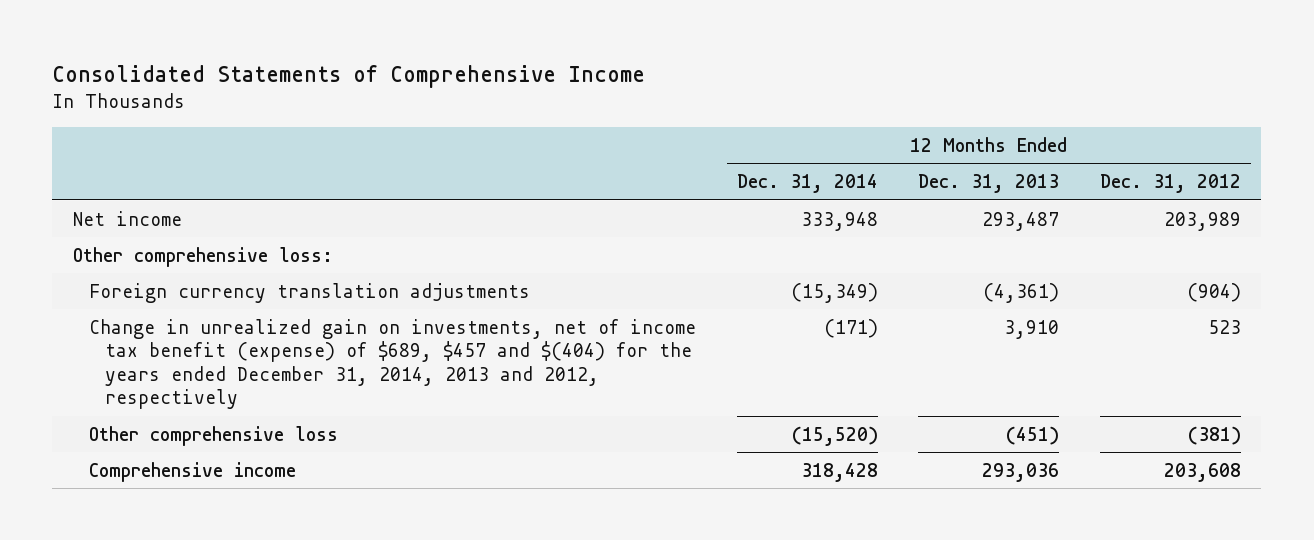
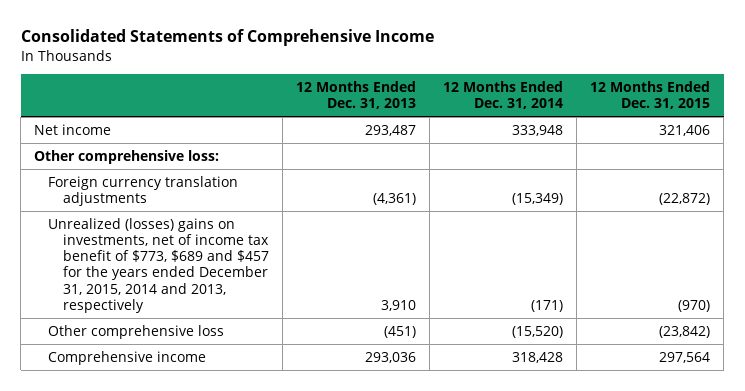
[1099,174,1241,194] Dec. 31, 2012 -> none
none -> [590,81,711,110] 12 Months Ended Dec. 31, 2015
[89,318,697,410] Change in unrealized gain on investments, net of income tax benefit (expense) of $689, $457 and $(404) for the years ended December 31, 2014, 2013 and 2012, respectively -> [48,217,269,313] Unrealized (losses) gains on investments, net of income tax benefit of $773, $689 and $457 for the years ended December 31, 2015, 2014 and 2013, respectively

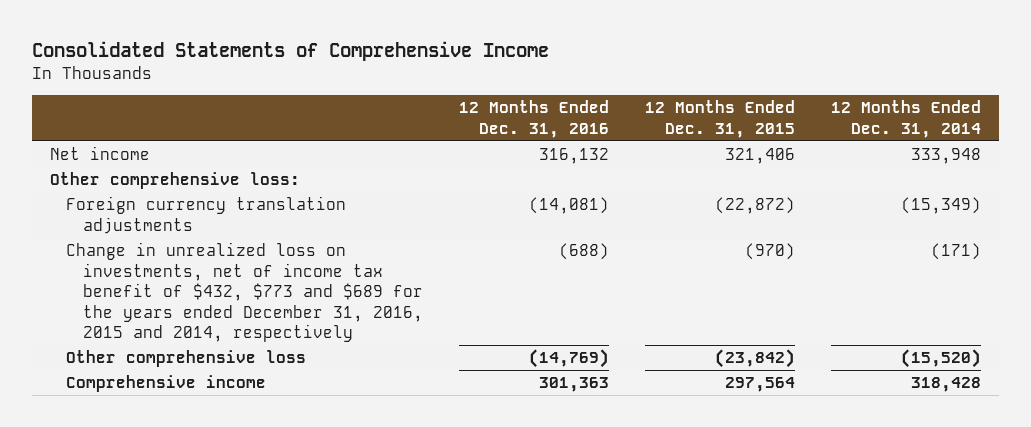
[295,81,416,110] 12 Months Ended Dec. 31, 2013 -> none
none -> [459,100,610,138] 12 Months Ended Dec. 31, 2016
[48,217,269,313] Unrealized (losses) gains on investments, net of income tax benefit of $773, $689 and $457 for the years ended December 31, 2015, 2014 and 2013, respectively -> [66,242,424,343] Change in unrealized loss on investments, net of income tax benefit of $432, $773 and $689 for the years ended December 31, 2016, 2015 and 2014, respectively

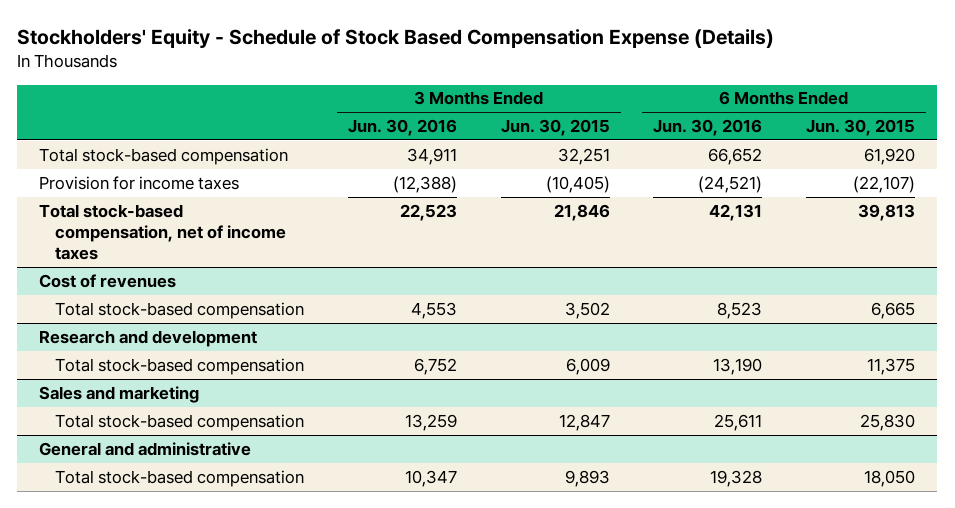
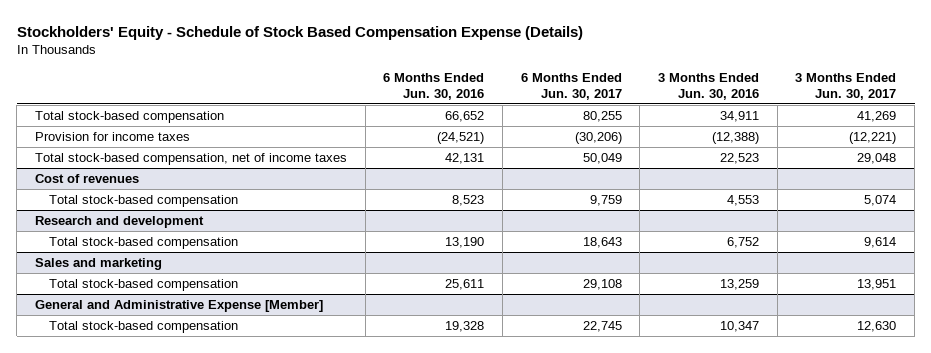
[500,118,610,136] Jun. 30, 2015 -> none
[806,118,916,136] Jun. 30, 2015 -> none
none -> [520,73,622,100] 6 Months Ended Jun. 30, 2017
none -> [795,73,897,100] 3 Months Ended Jun. 30, 2017
[39,441,252,456] General and administrative -> [34,300,323,313] General and Administrative Expense [Member]

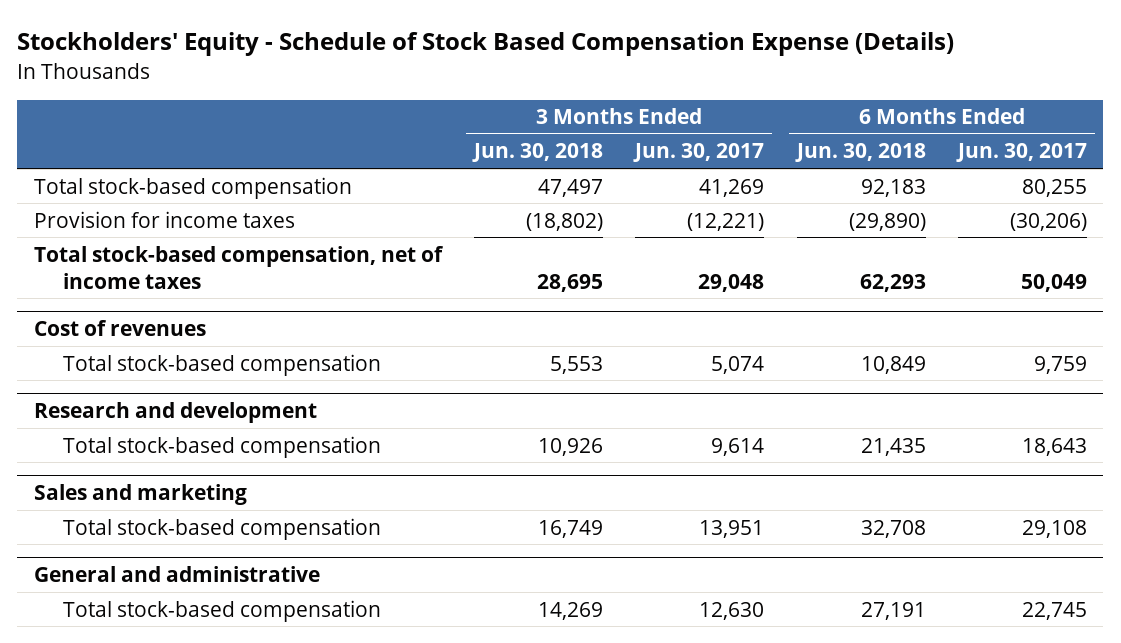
[383,73,485,100] 6 Months Ended Jun. 30, 2016 -> none
[658,73,760,100] 3 Months Ended Jun. 30, 2016 -> none
none -> [472,143,604,163] Jun. 30, 2018
none -> [794,143,926,163] Jun. 30, 2018
[34,300,323,313] General and Administrative Expense [Member] -> [33,566,320,583] General and administrative

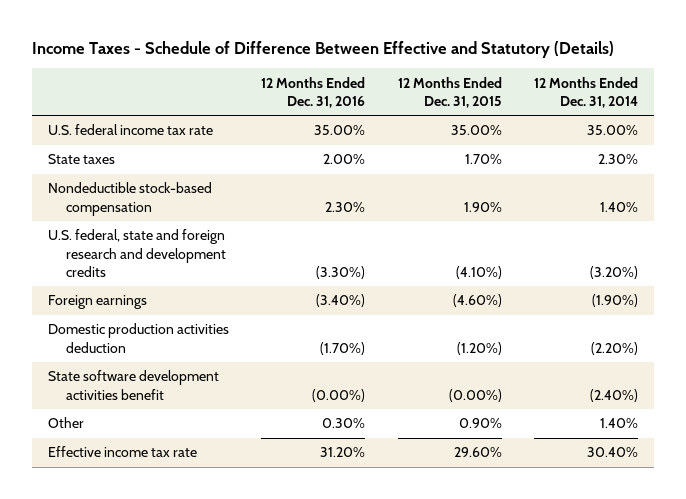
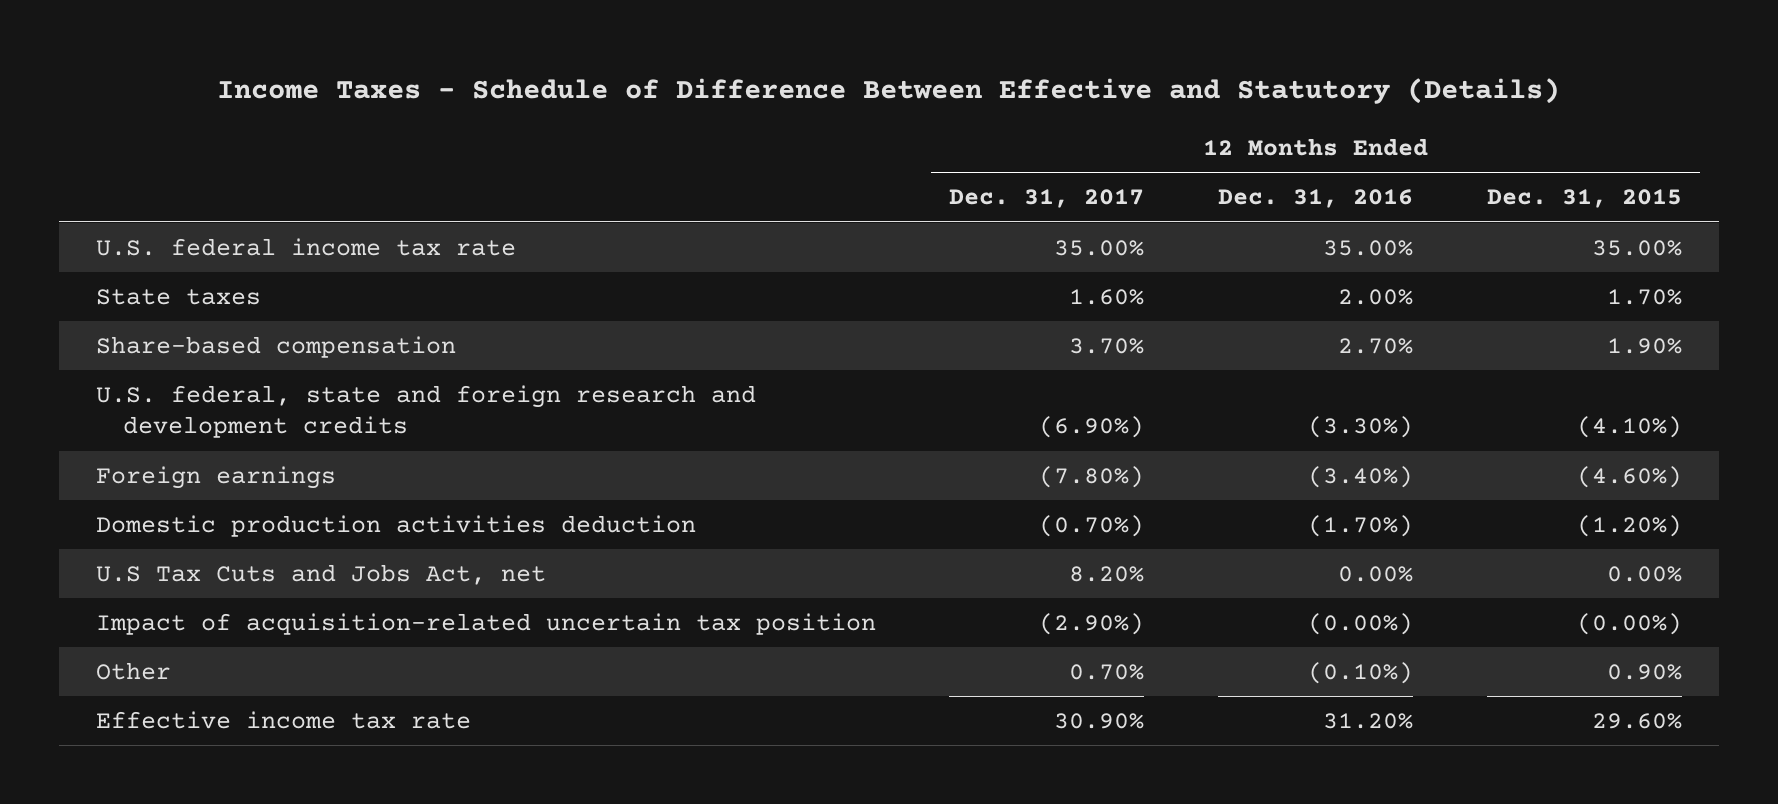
[534,76,639,108] 12 Months Ended Dec. 31, 2014 -> none
none -> [949,189,1145,209] Dec. 31, 2017
[48,182,213,216] Nondeductible stock-based compensation -> [95,335,456,358] Share-based compensation
[325,201,366,212] 2.30% -> [1338,337,1414,354] 2.70%
[48,370,220,400] State software development activities benefit -> none
none -> [95,563,546,585] U.S Tax Cuts and Jobs Act, net
none -> [95,612,876,635] Impact of acquisition-related uncertain tax position
[322,418,366,429] 0.30% -> [1308,661,1414,684] (0.10%)

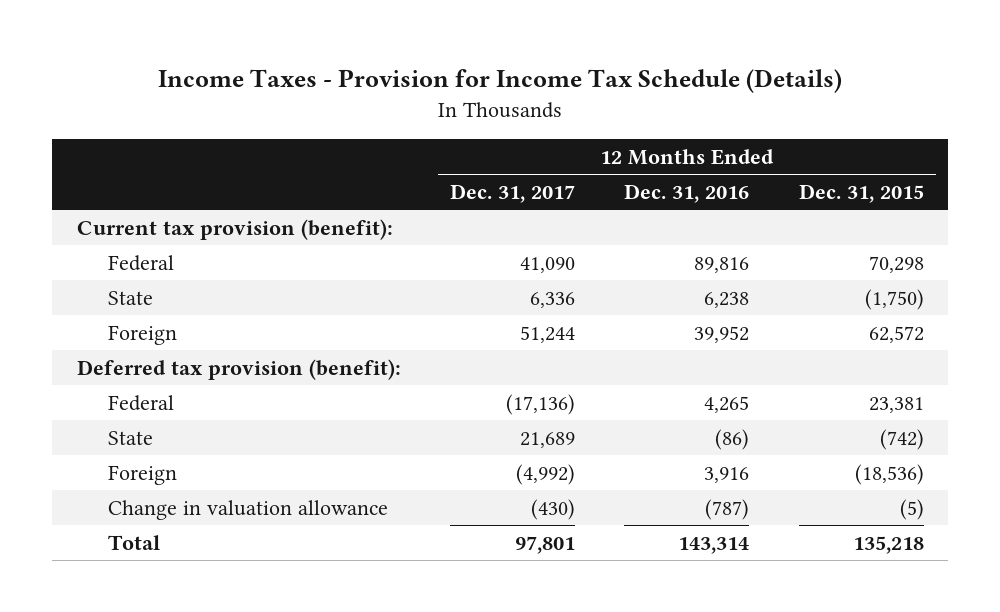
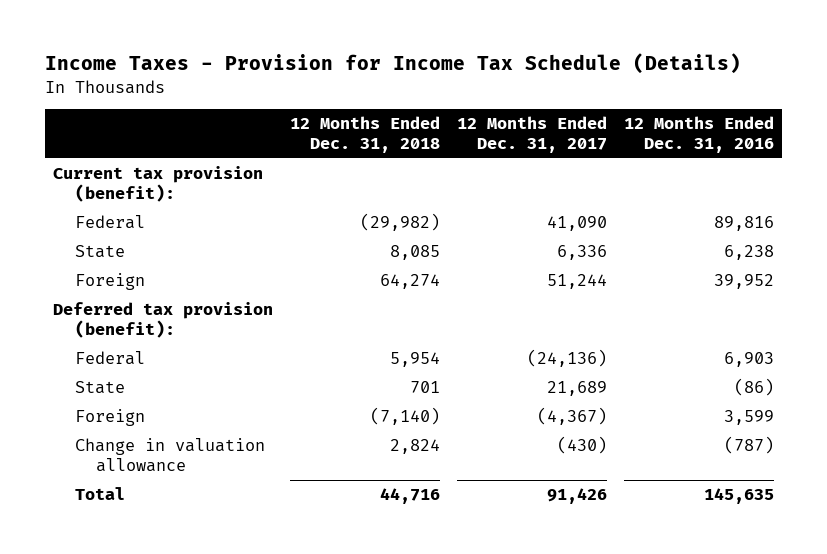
[798,184,924,204] Dec. 31, 2015 -> none
none -> [290,116,441,154] 12 Months Ended Dec. 31, 2018
[506,393,576,415] (17,136) -> [527,349,608,368] (24,136)
[704,395,750,413] 4,265 -> [723,352,774,368] 6,903
[516,463,576,485] (4,992) -> [537,407,608,426] (4,367)
[704,466,750,483] 3,916 -> [723,410,774,426] 3,599
[515,535,576,554] 97,801 -> [547,488,608,505] 91,426
[678,536,750,554] 143,314 -> [703,488,774,505] 145,635

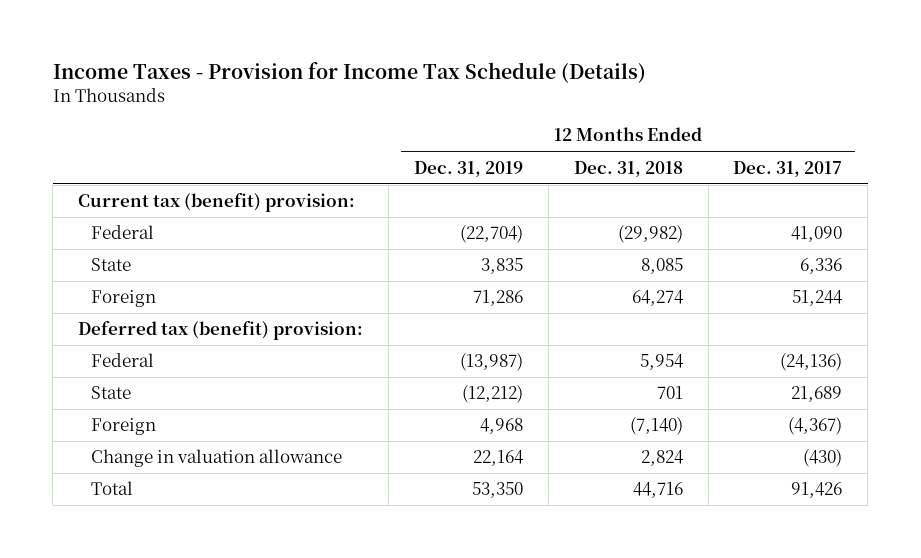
[623,116,774,154] 12 Months Ended Dec. 31, 2016 -> none
none -> [413,160,523,177] Dec. 31, 2019
[53,166,264,203] Current tax provision (benefit): -> [78,193,356,213] Current tax (benefit) provision:
[53,302,274,339] Deferred tax provision (benefit): -> [78,321,364,341] Deferred tax (benefit) provision:

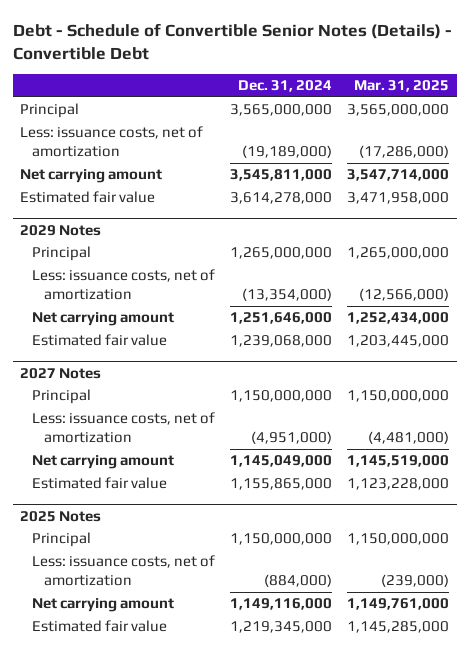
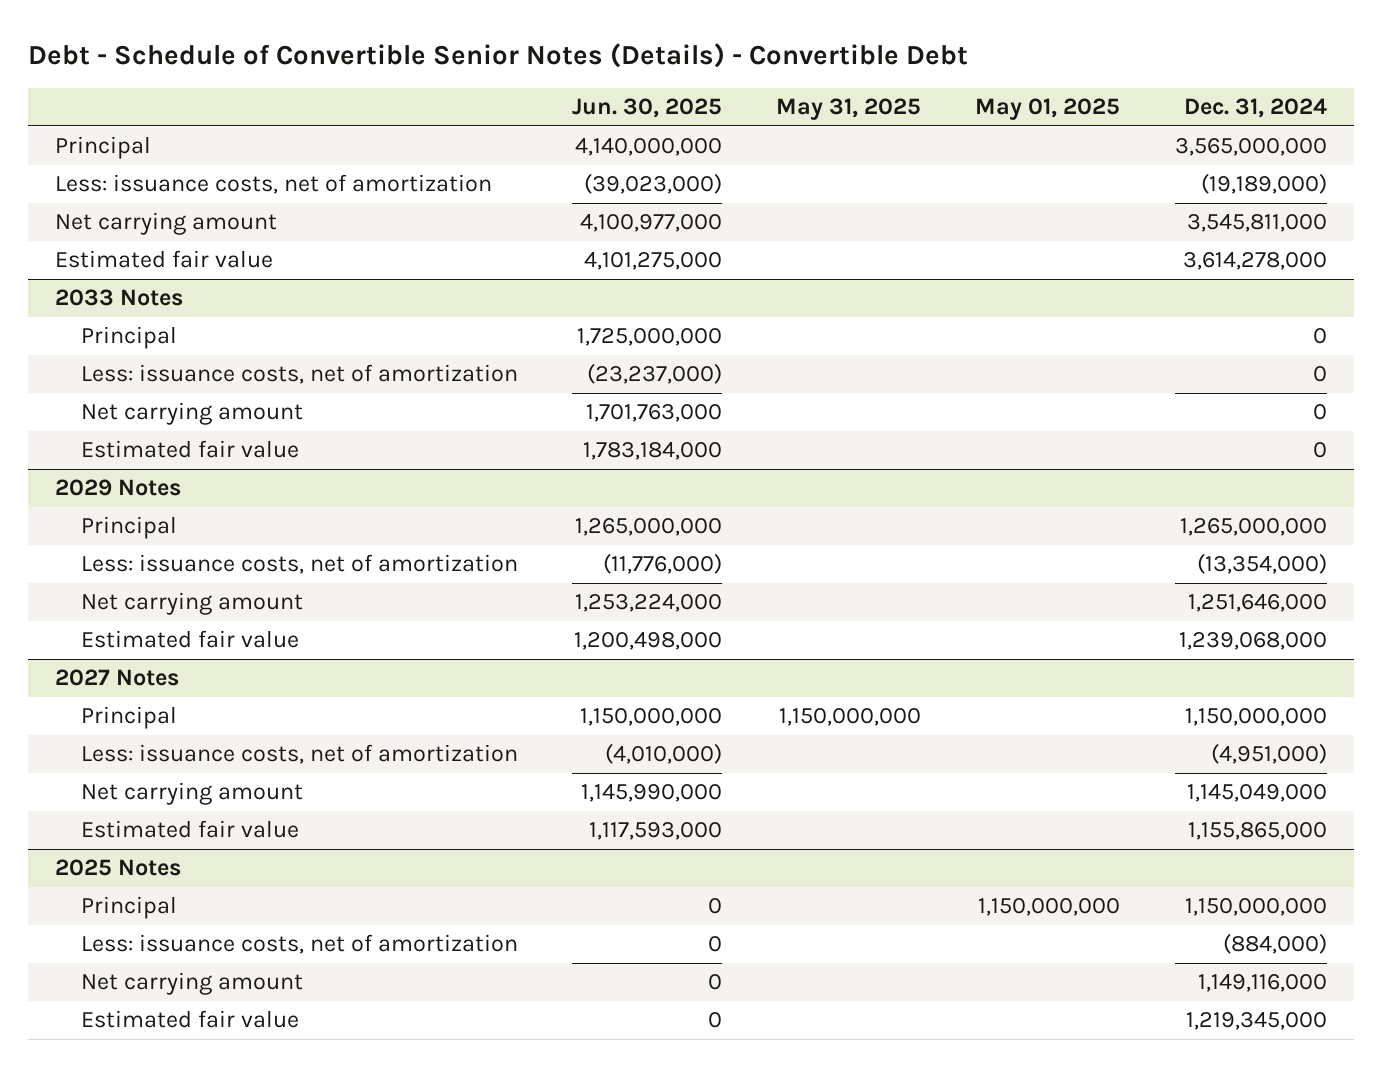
[354,80,450,93] Mar. 31, 2025 -> none
none -> [571,98,722,119] Jun. 30, 2025
none -> [776,98,922,121] May 31, 2025
none -> [975,98,1121,121] May 01, 2025
none -> [54,289,183,307] 2033 Notes
none -> [80,326,177,350] Principal
none -> [80,364,518,385] Less: issuance costs, net of amortization
none -> [80,402,303,426] Net carrying amount
none -> [80,440,299,459] Estimated fair value

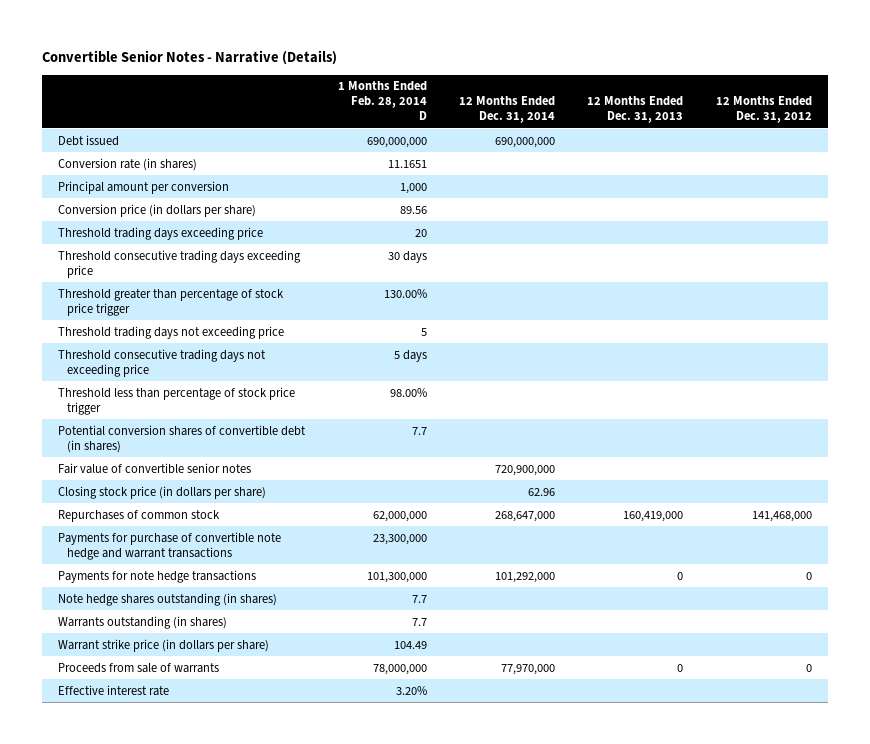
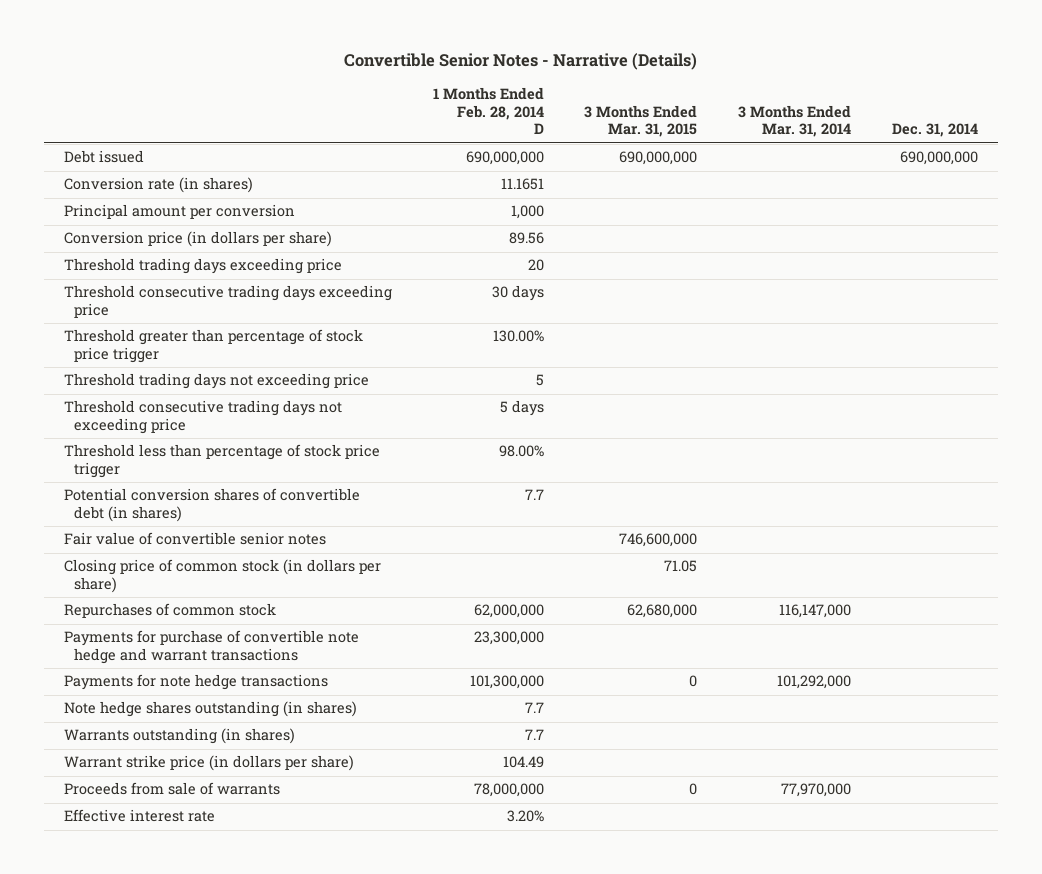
[458,96,555,124] 12 Months Ended Dec. 31, 2014 -> none
[587,96,684,124] 12 Months Ended Dec. 31, 2013 -> none
[715,96,812,124] 12 Months Ended Dec. 31, 2012 -> none
none -> [584,104,698,138] 3 Months Ended Mar. 31, 2015
none -> [738,104,852,138] 3 Months Ended Mar. 31, 2014
none -> [891,123,978,138] Dec. 31, 2014
[58,485,267,499] Closing stock price (in dollars per share) -> [64,559,382,594] Closing price of common stock (in dollars per share)

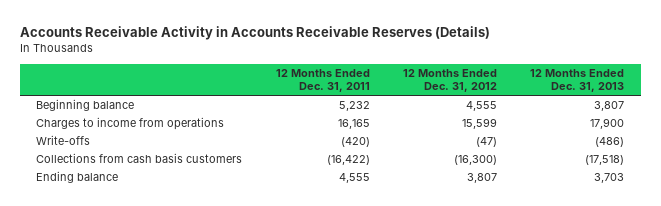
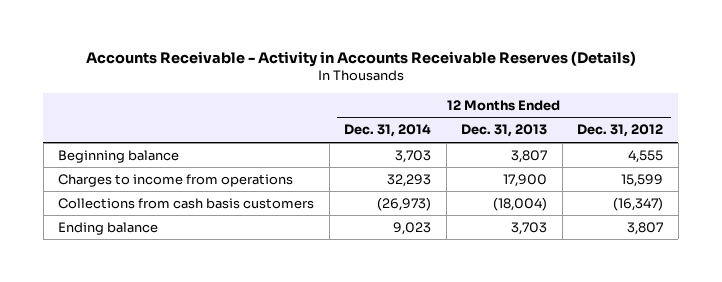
[19,26,490,41] Accounts Receivable Activity in Accounts Receivable Reserves (Details) -> [85,51,636,68] Accounts Receivable - Activity in Accounts Receivable Reserves (Details)
[275,68,370,93] 12 Months Ended Dec. 31, 2011 -> none
none -> [344,124,432,138] Dec. 31, 2014
[36,135,91,146] Write-offs -> none
[453,155,497,166] (16,300) -> [613,196,664,211] (16,347)
[585,155,625,166] (17,518) -> [493,196,548,211] (18,004)

